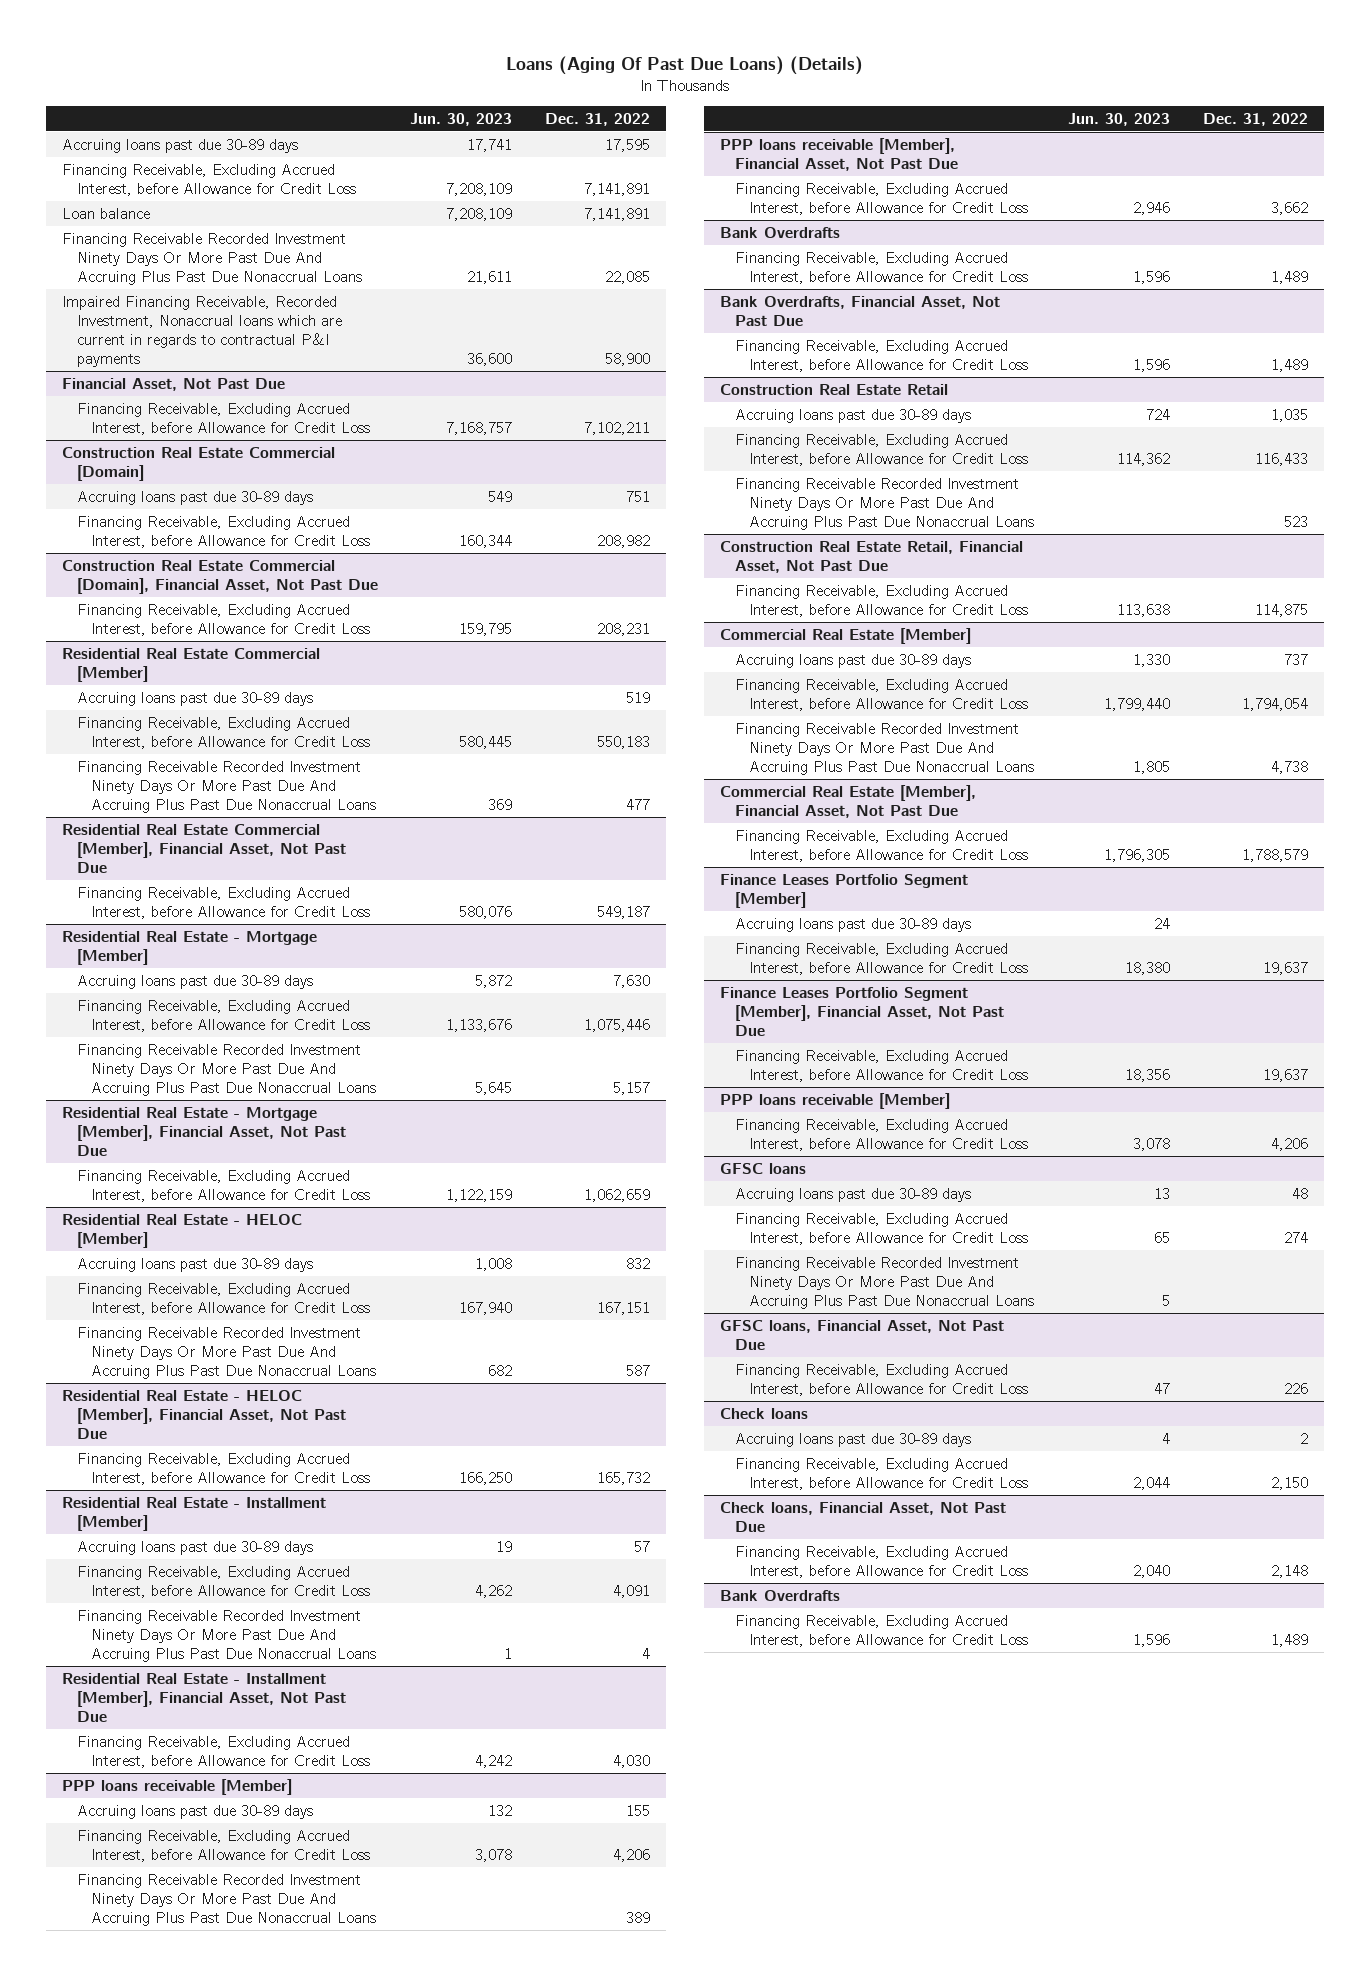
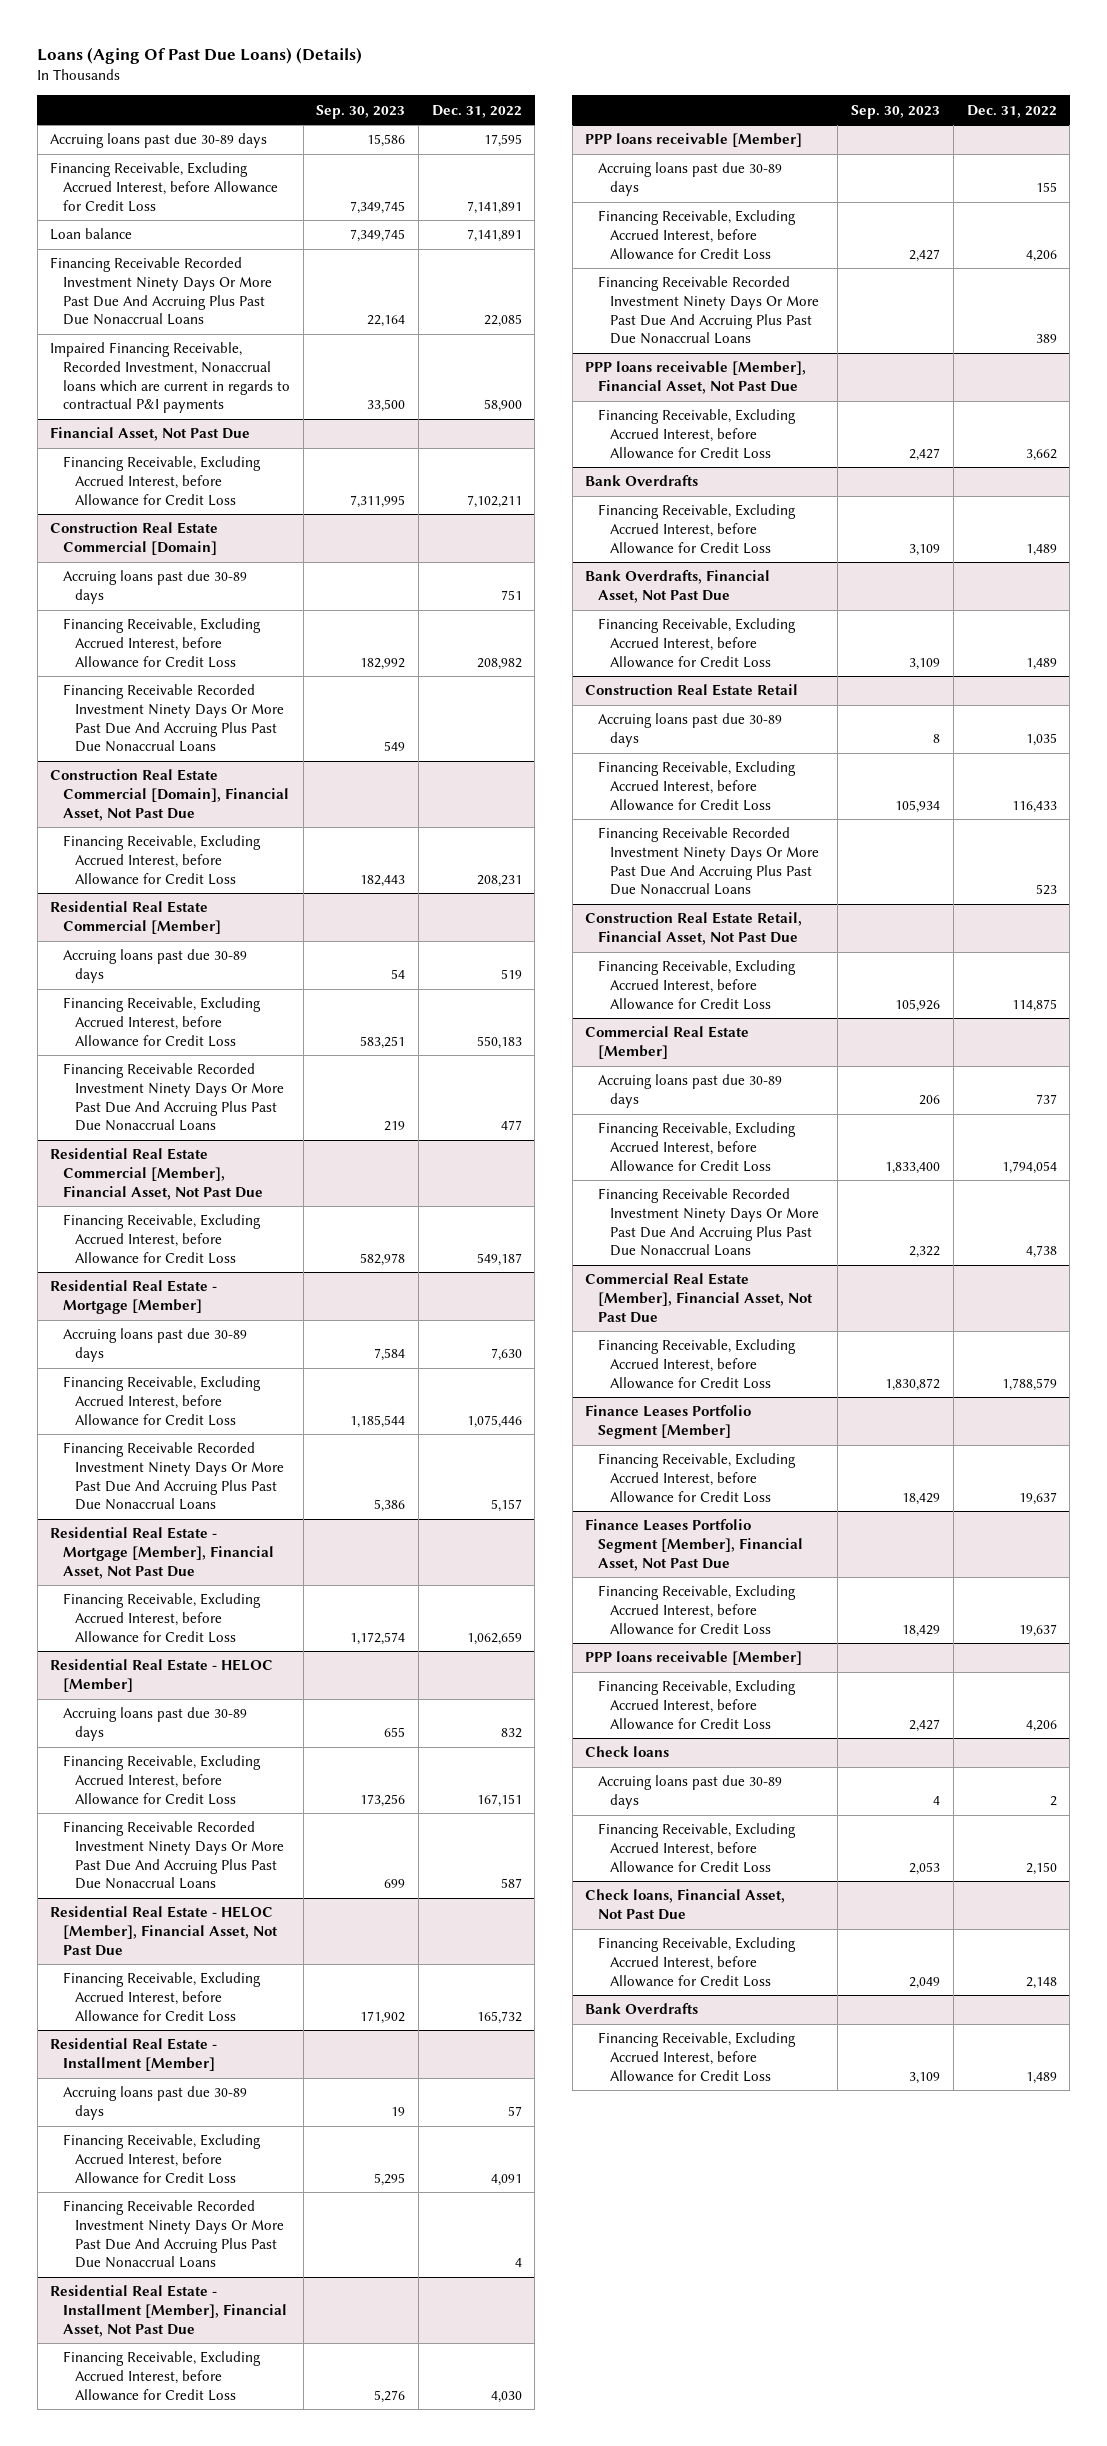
[410,112,513,126] Jun. 30, 2023 -> none
none -> [316,104,406,119] Sep. 30, 2023
none -> [62,684,285,753] Financing Receivable Recorded Investment Ninety Days Or More Past Due And Accruing Plus Past Due Nonaccrual Loans
[734,917,971,932] Accruing loans past due 30-89 days -> none
[720,1162,807,1174] GFSC loans -> none
[734,1187,971,1202] Accruing loans past due 30-89 days -> none
[734,1212,1029,1245] Financing Receivable, Excluding Accrued Interest, before Allowance for Credit Loss -> none
[734,1256,1035,1309] Financing Receivable Recorded Investment Ninety Days Or More Past Due And Accruing Plus Past Due Nonaccrual Loans -> none
[720,1319,1005,1350] GFSC loans, Financial Asset, Not Past Due -> none
[734,1363,1029,1396] Financing Receivable, Excluding Accrued Interest, before Allowance for Credit Loss -> none

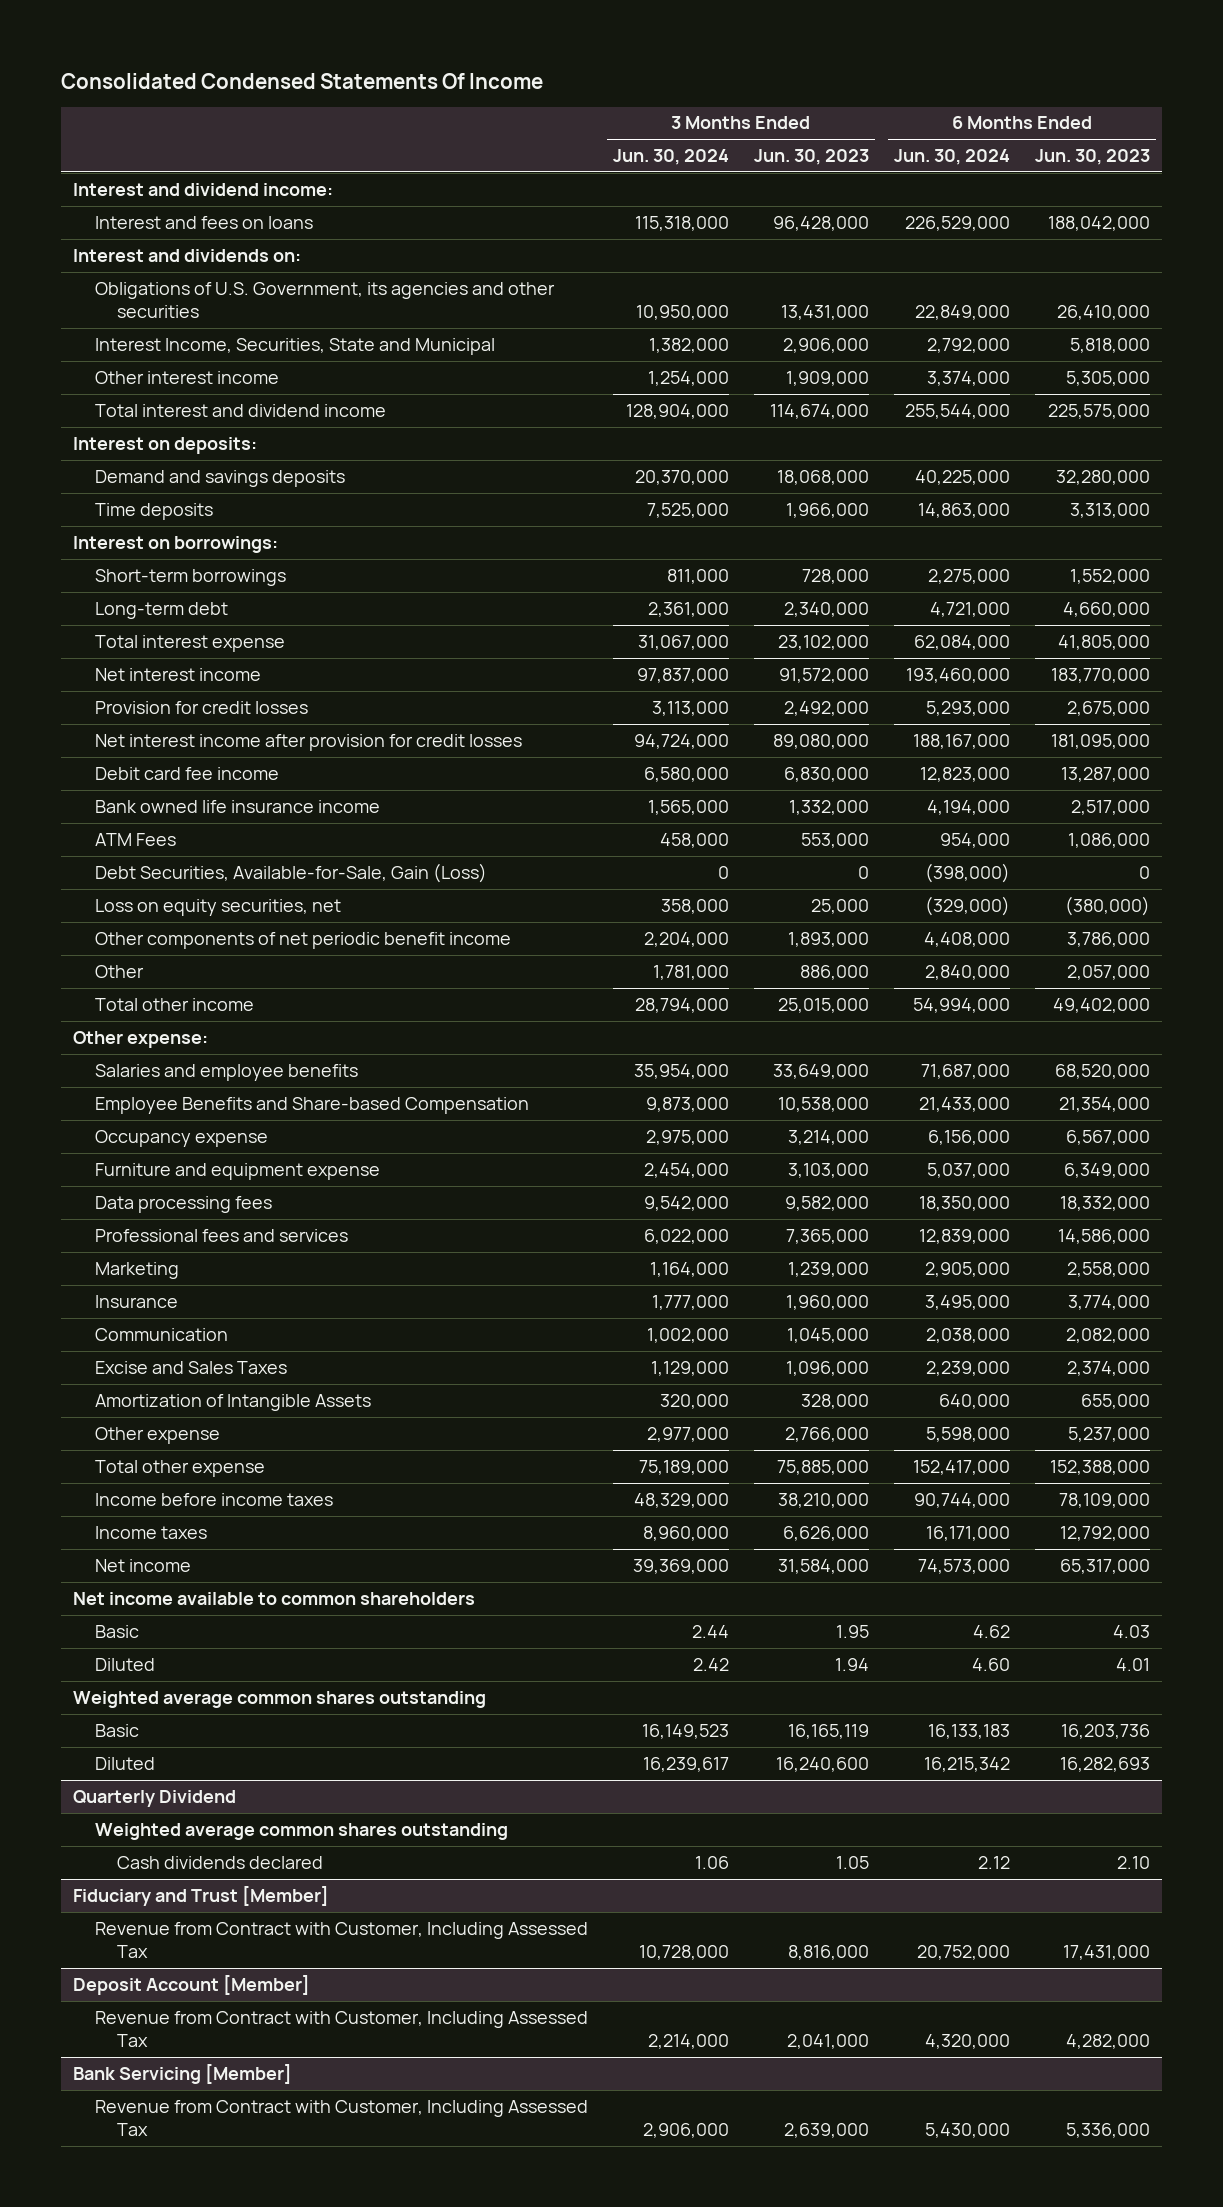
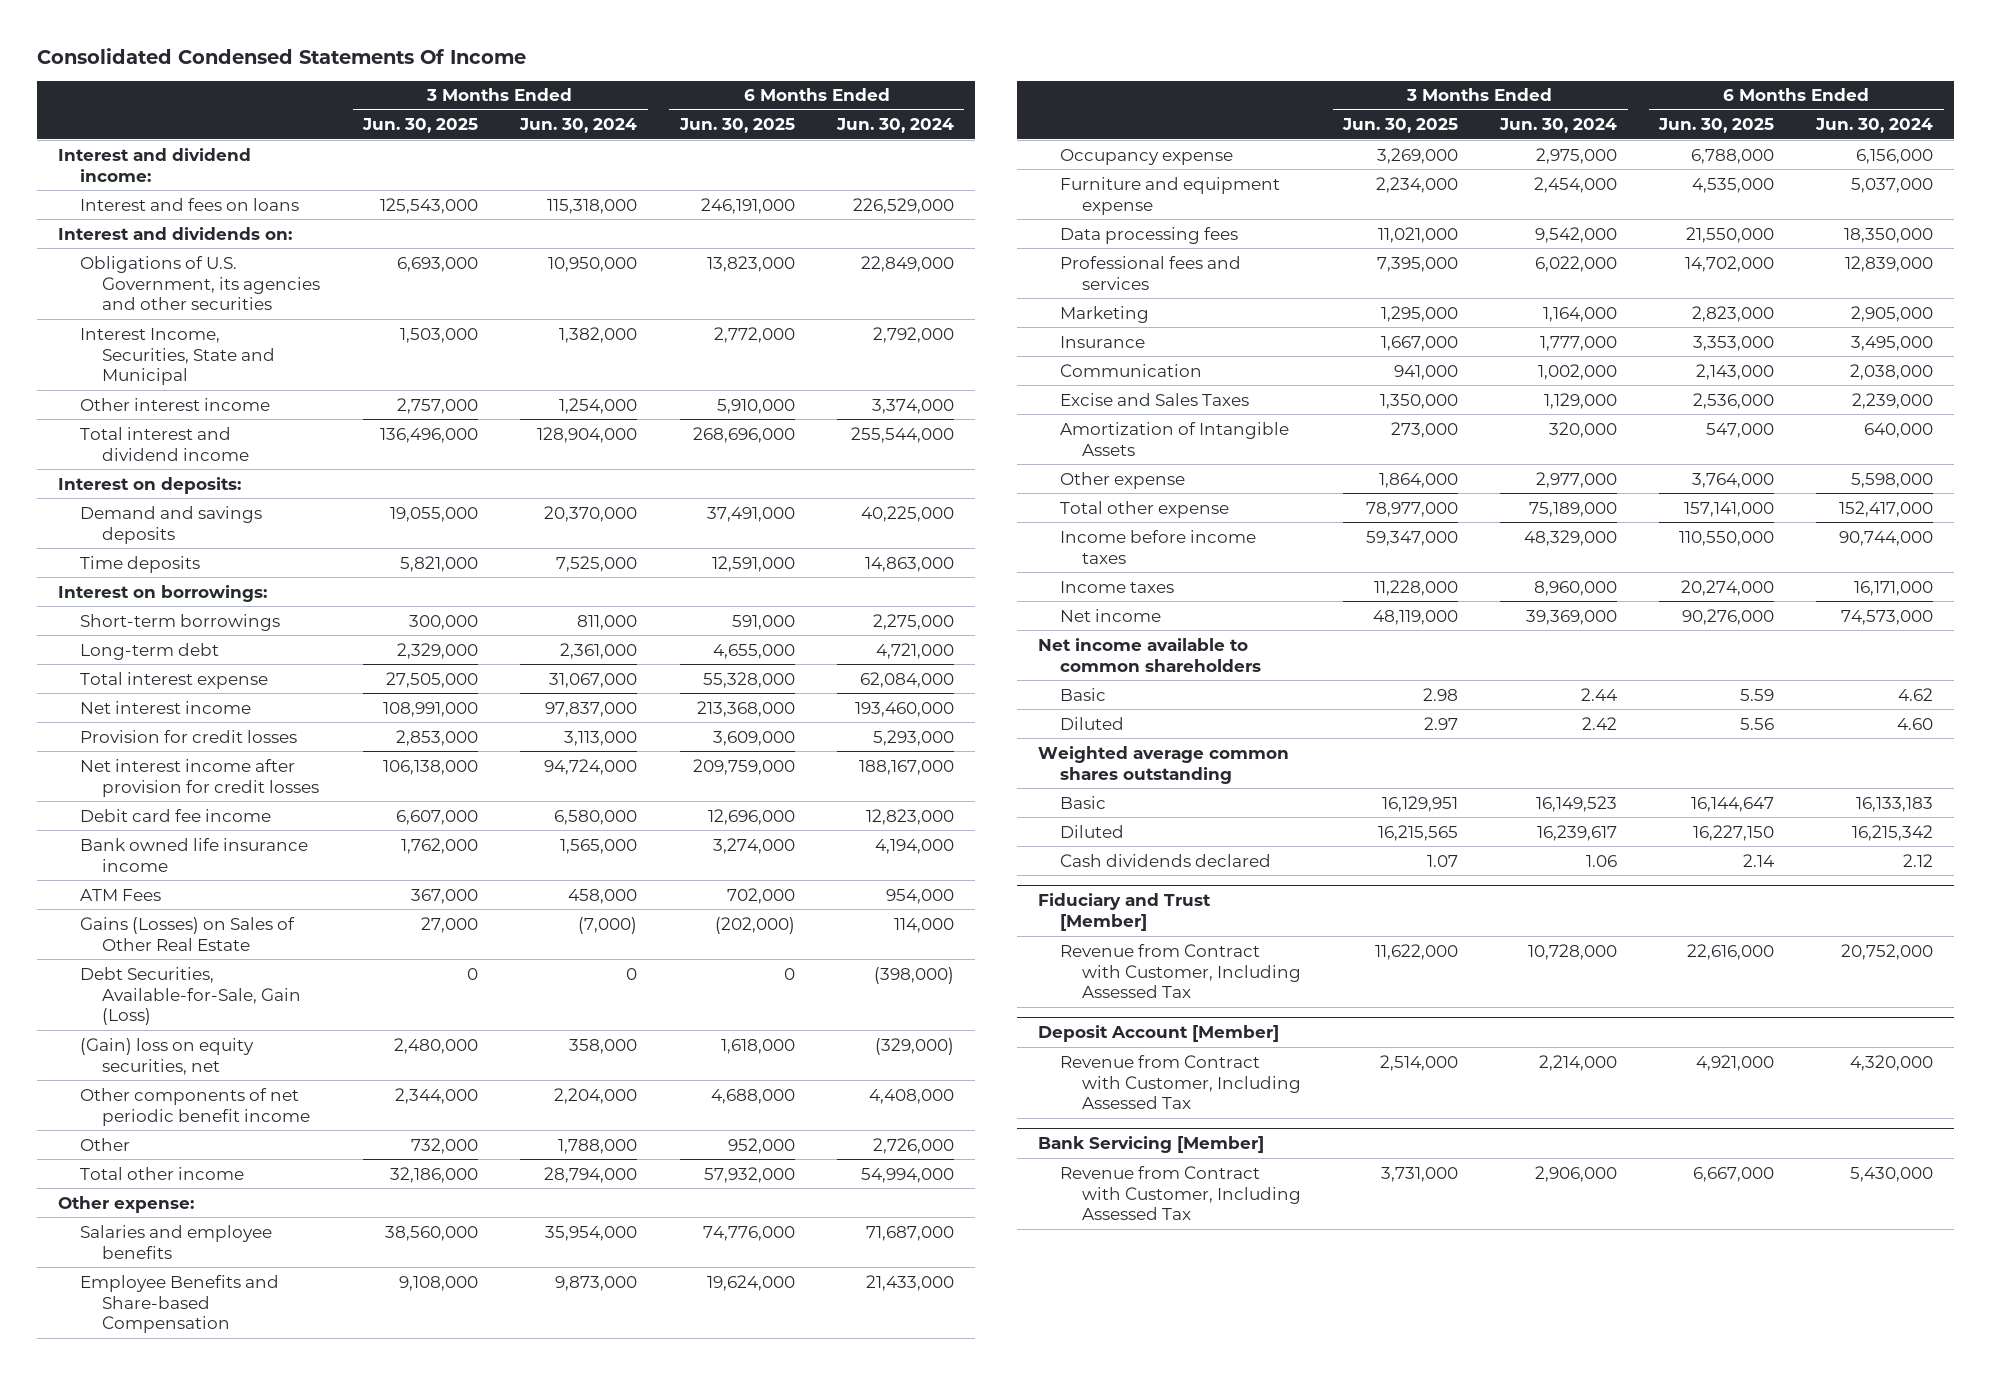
[753,149,869,166] Jun. 30, 2023 -> none
[1034,149,1150,166] Jun. 30, 2023 -> none
none -> [362,118,479,134] Jun. 30, 2025
none -> [678,118,795,134] Jun. 30, 2025
none -> [80,916,296,951] Gains (Losses) on Sales of Other Real Estate
[95,898,342,916] Loss on equity securities, net -> [80,1037,255,1075] (Gain) loss on equity securities, net
[653,964,730,980] 1,781,000 -> [558,1138,638,1154] 1,788,000
[924,964,1010,980] 2,840,000 -> [872,1137,954,1154] 2,726,000
[73,1789,237,1807] Quarterly Dividend -> none
[95,1822,509,1840] Weighted average common shares outstanding -> none

